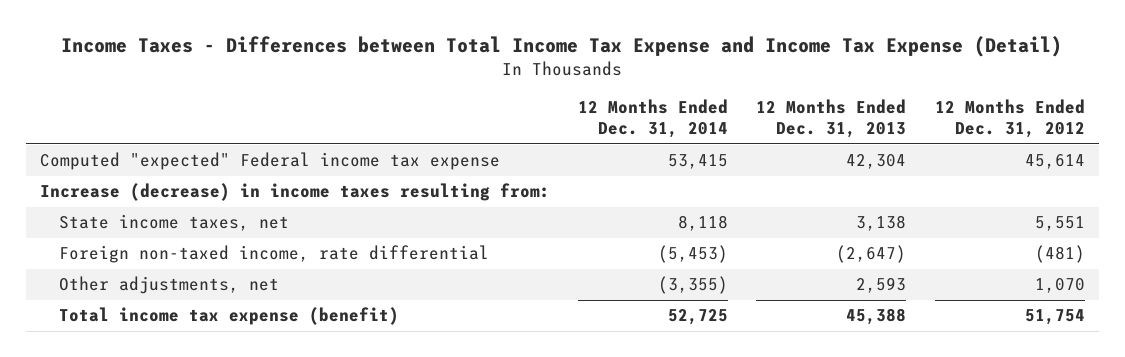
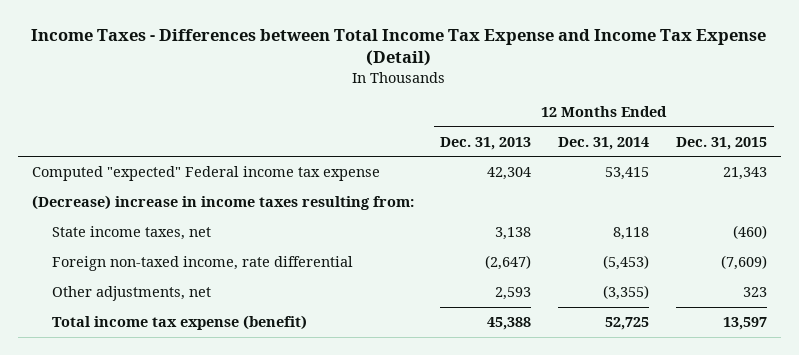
[934,98,1085,139] 12 Months Ended Dec. 31, 2012 -> none
none -> [676,136,768,150] Dec. 31, 2015
[40,183,551,202] Increase (decrease) in income taxes resulting from: -> [31,195,414,211] (Decrease) increase in income taxes resulting from:

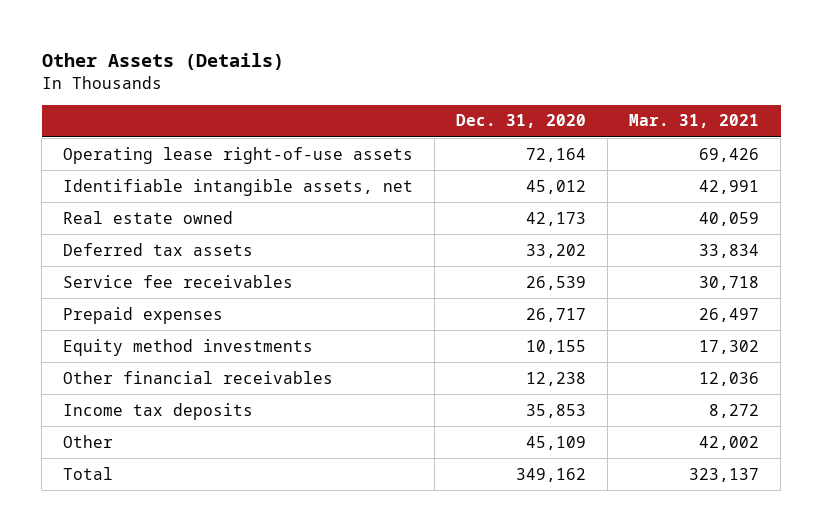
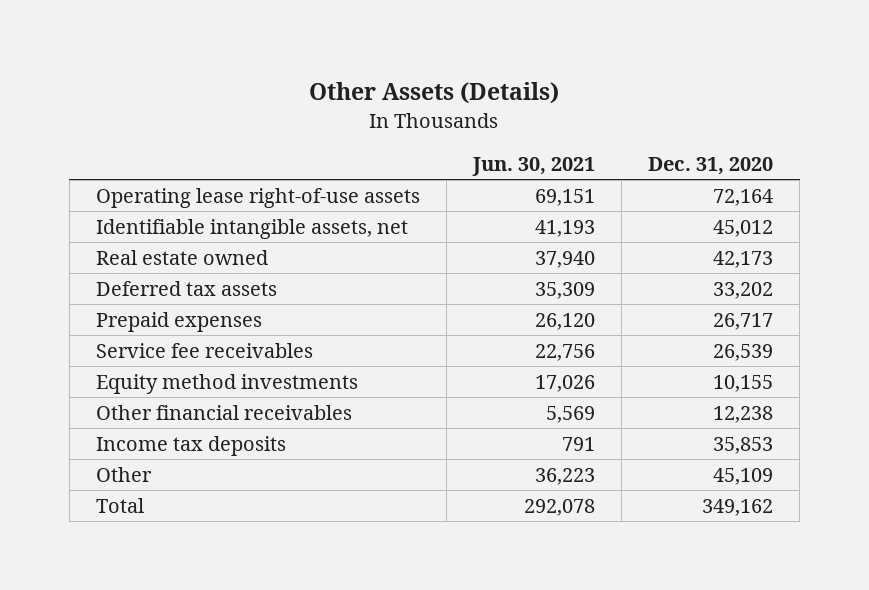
[629,114,760,129] Mar. 31, 2021 -> none
none -> [471,156,595,176] Jun. 30, 2021
[63,274,294,288] Service fee receivables -> [95,342,313,358] Service fee receivables

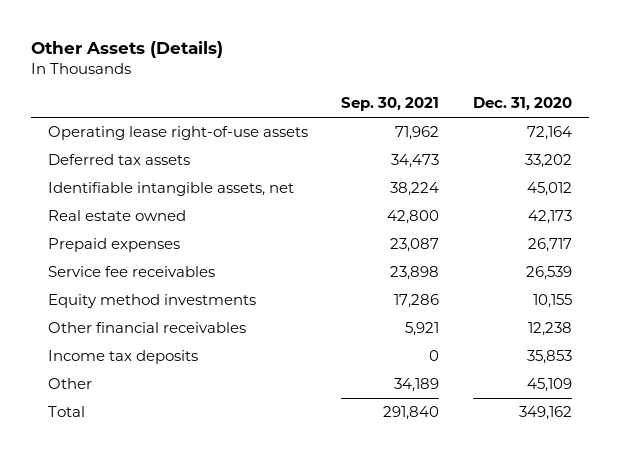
[471,156,595,176] Jun. 30, 2021 -> none
none -> [341,97,440,112] Sep. 30, 2021
[95,280,277,296] Deferred tax assets -> [47,154,190,166] Deferred tax assets

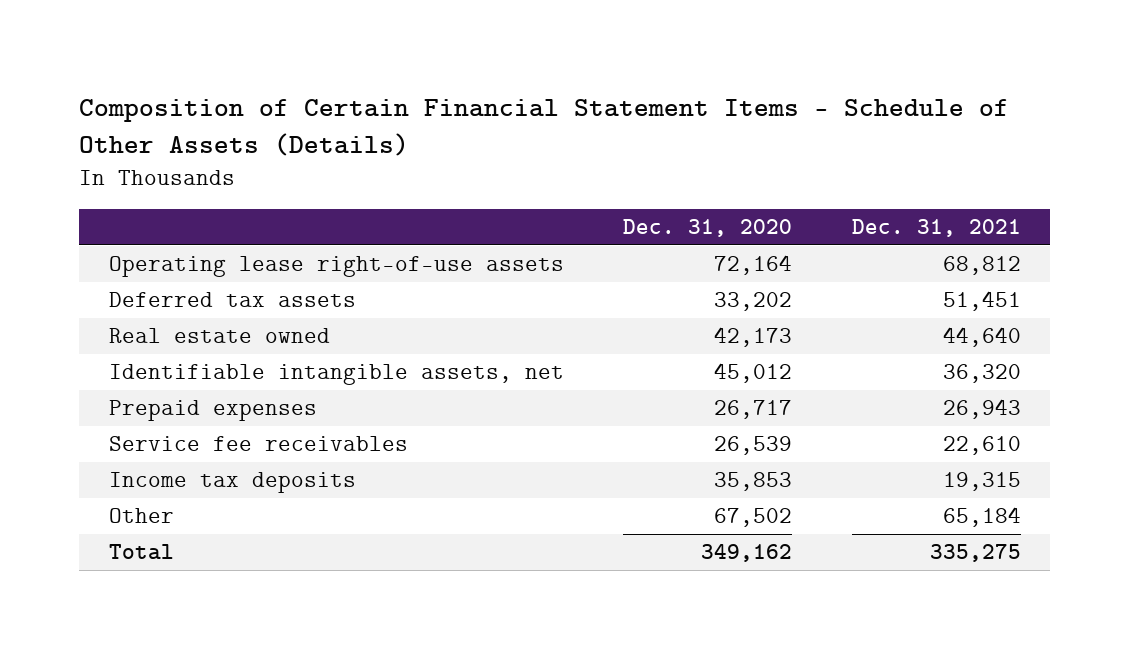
[31,41,224,59] Other Assets (Details) -> [79,99,1010,157] Composition of Certain Financial Statement Items - Schedule of Other Assets (Details)
[341,97,440,112] Sep. 30, 2021 -> none
none -> [851,219,1021,238] Dec. 31, 2021
[47,182,294,197] Identifiable intangible assets, net -> [108,364,564,386] Identifiable intangible assets, net
[47,294,256,309] Equity method investments -> none
[47,322,246,334] Other financial receivables -> none
[527,378,573,393] 45,109 -> [714,508,793,528] 67,502

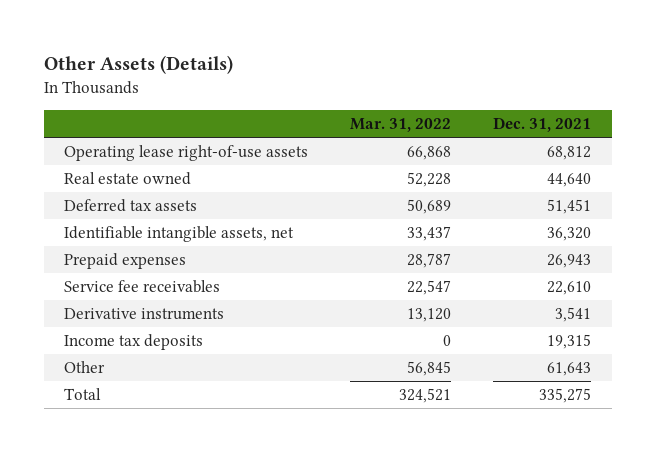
[79,99,1010,157] Composition of Certain Financial Statement Items - Schedule of Other Assets (Details) -> [43,54,233,74] Other Assets (Details)
[623,219,793,238] Dec. 31, 2020 -> none
none -> [350,117,452,132] Mar. 31, 2022
[108,292,356,308] Deferred tax assets -> [64,199,198,213] Deferred tax assets
none -> [64,308,225,321] Derivative instruments
[942,507,1021,528] 65,184 -> [546,362,591,377] 61,643

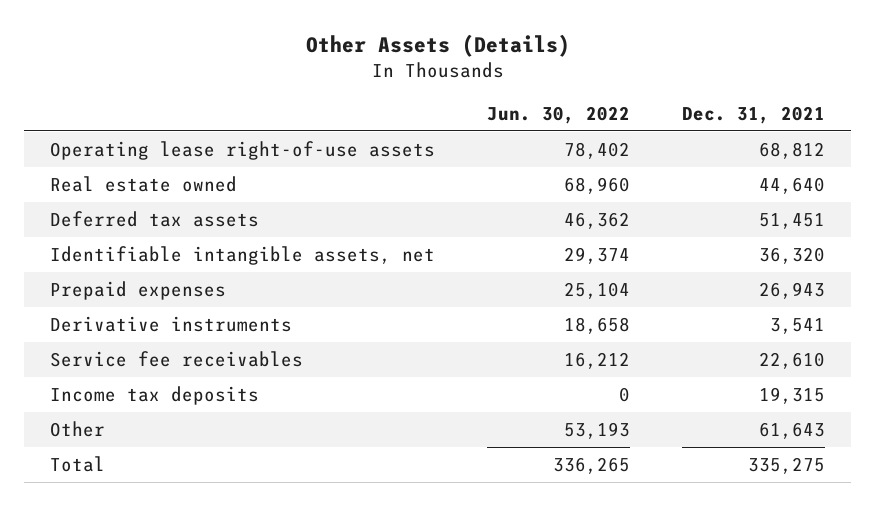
[350,117,452,132] Mar. 31, 2022 -> none
none -> [487,105,631,124] Jun. 30, 2022
[64,280,221,294] Service fee receivables -> [50,351,304,368] Service fee receivables

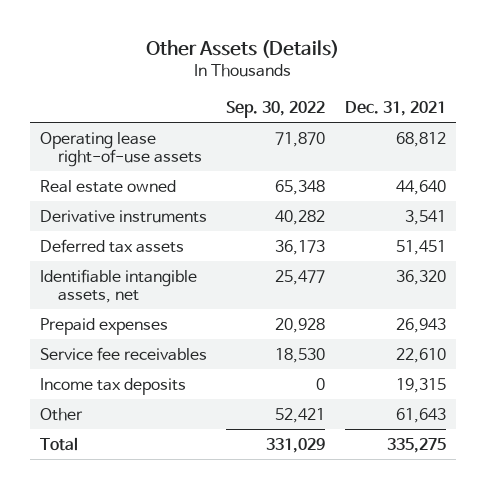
[487,105,631,124] Jun. 30, 2022 -> none
none -> [226,101,326,119] Sep. 30, 2022
[50,316,293,333] Derivative instruments -> [39,209,207,223] Derivative instruments

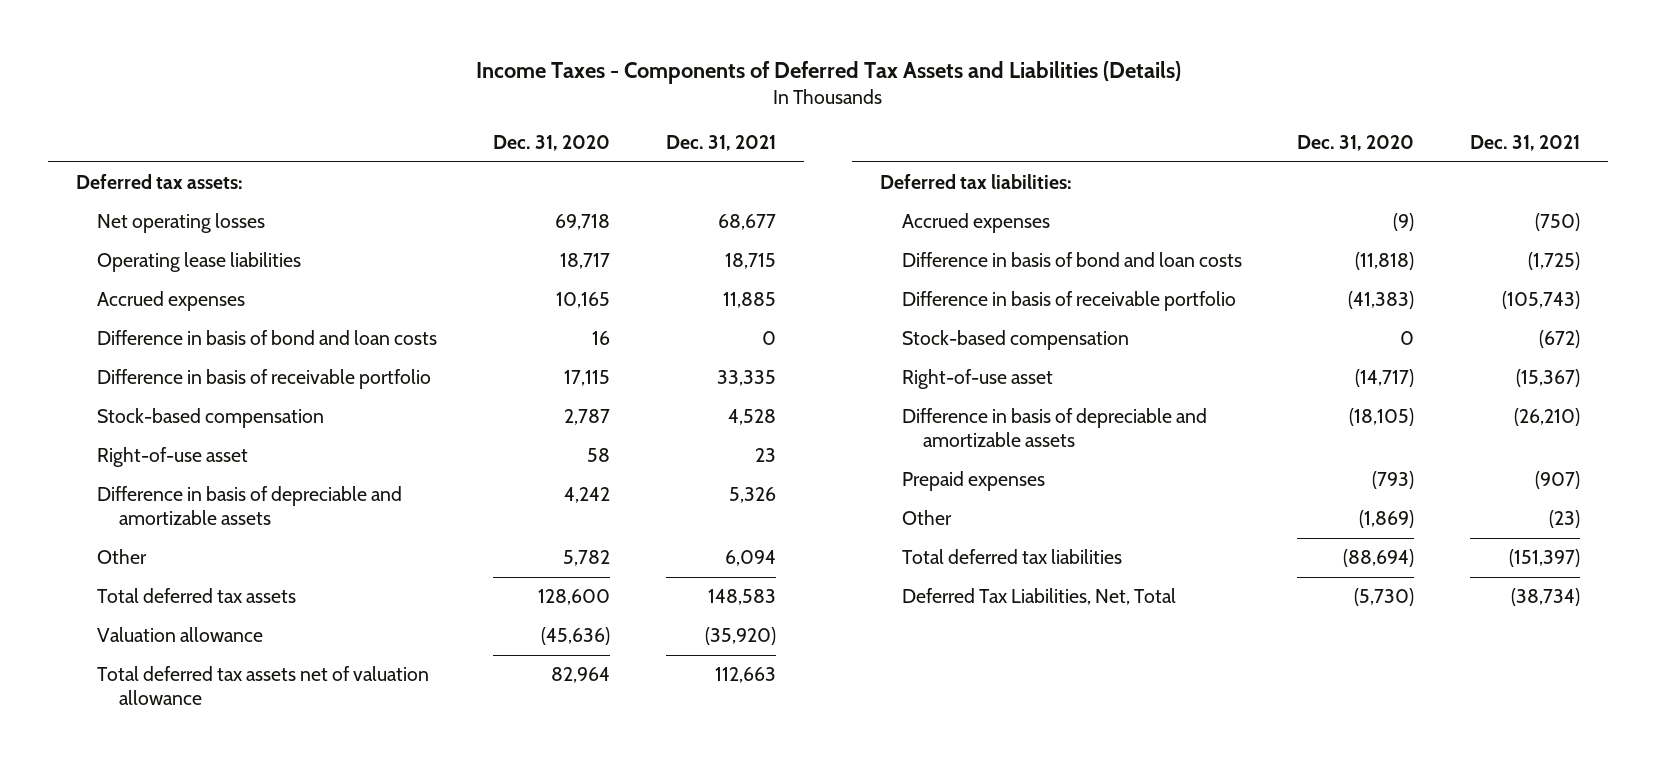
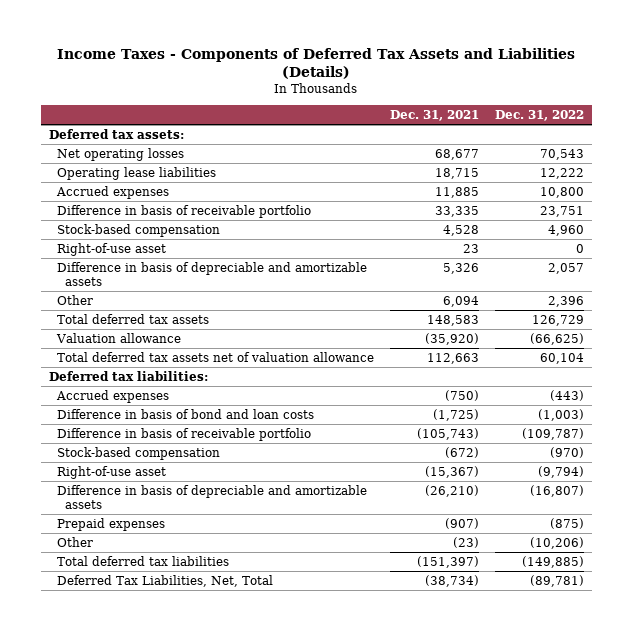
[493,135,611,152] Dec. 31, 2020 -> none
none -> [495,110,585,122] Dec. 31, 2022
[97,330,438,346] Difference in basis of bond and loan costs -> none

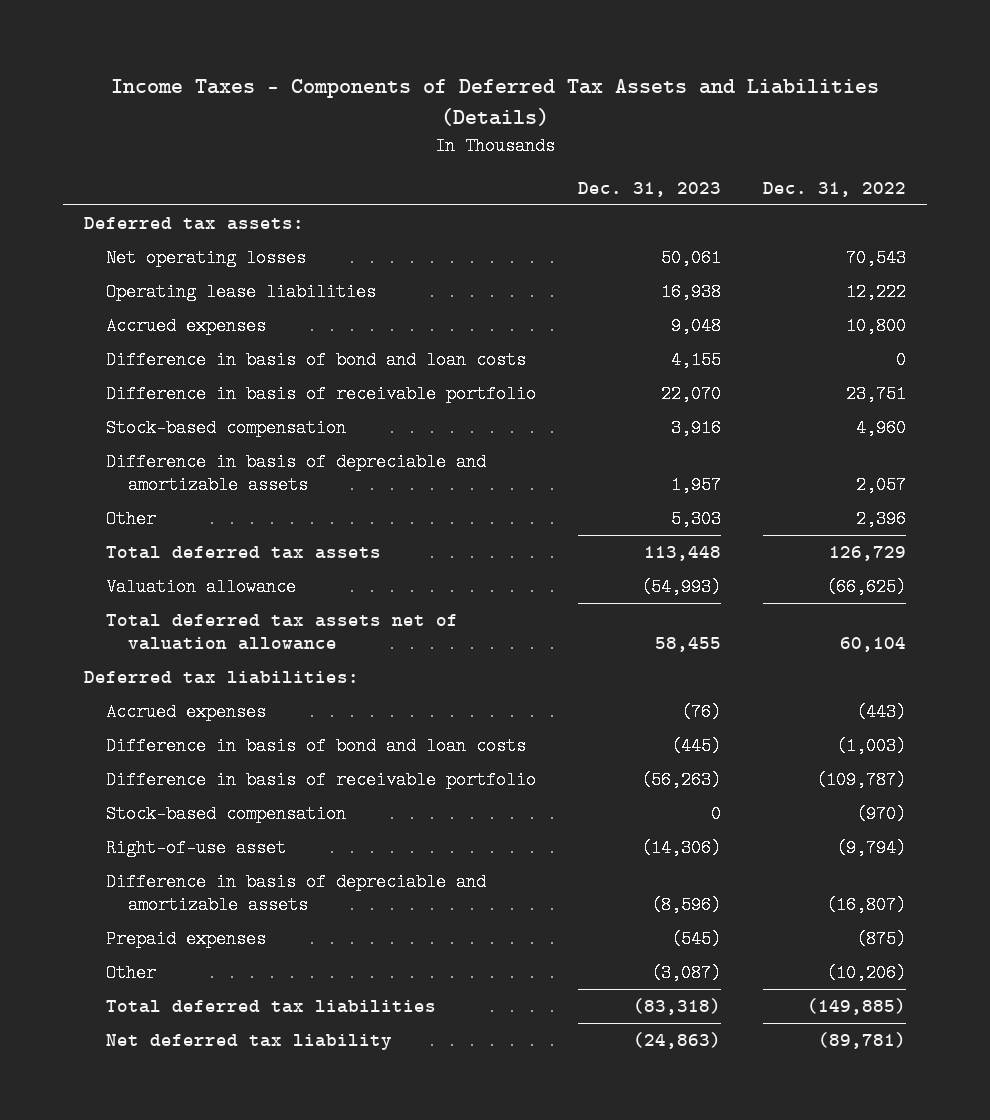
[390,110,480,122] Dec. 31, 2021 -> none
none -> [577,181,721,197] Dec. 31, 2023
none -> [105,350,526,369] Difference in basis of bond and loan costs
[57,242,167,256] Right-of-use asset -> none
[57,574,274,587] Deferred Tax Liabilities, Net, Total -> [105,1033,392,1050] Net deferred tax liability

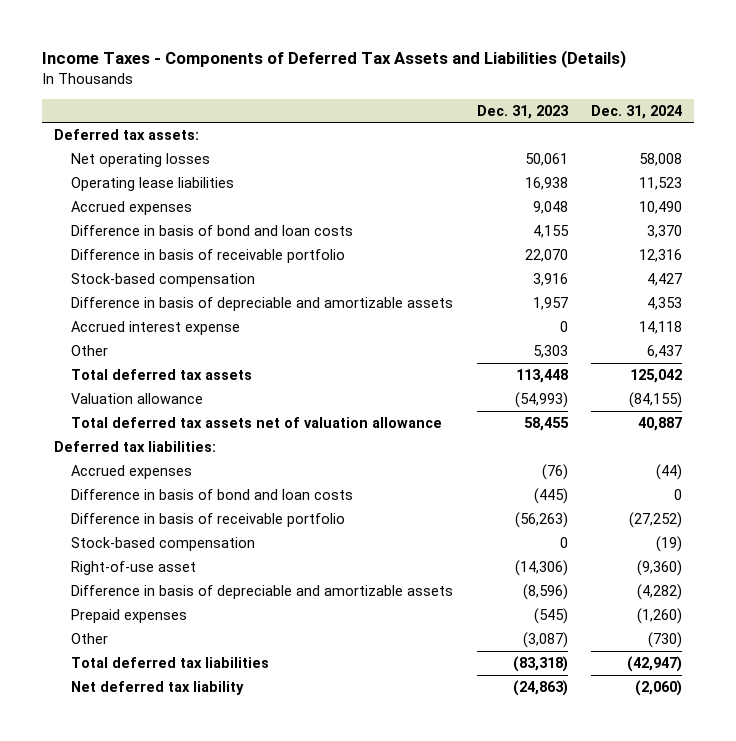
[762,181,906,197] Dec. 31, 2022 -> none
none -> [591,104,683,119] Dec. 31, 2024
none -> [71,321,241,336] Accrued interest expense

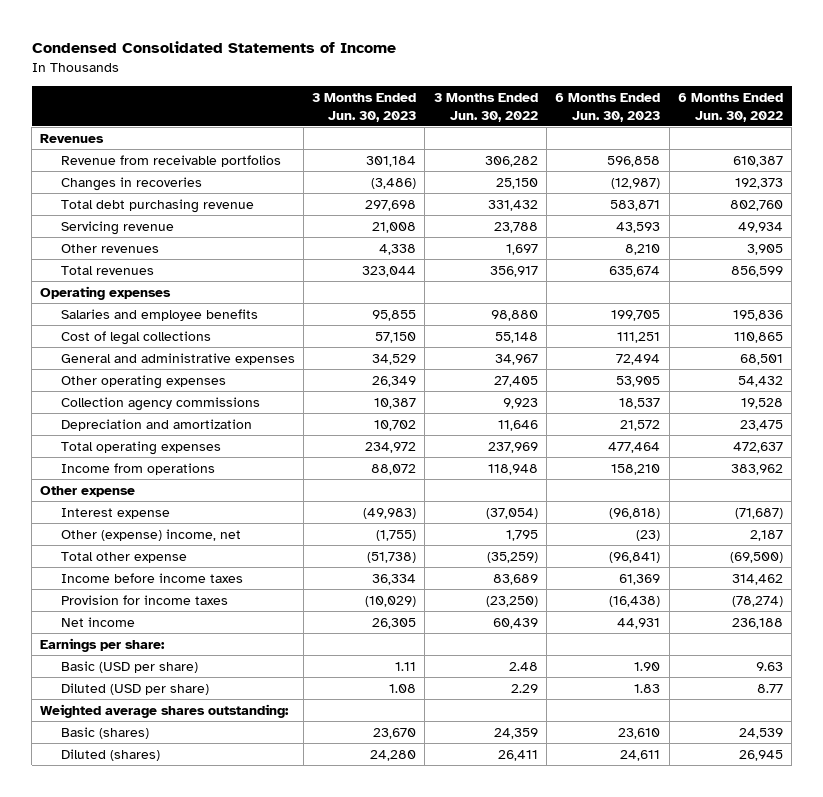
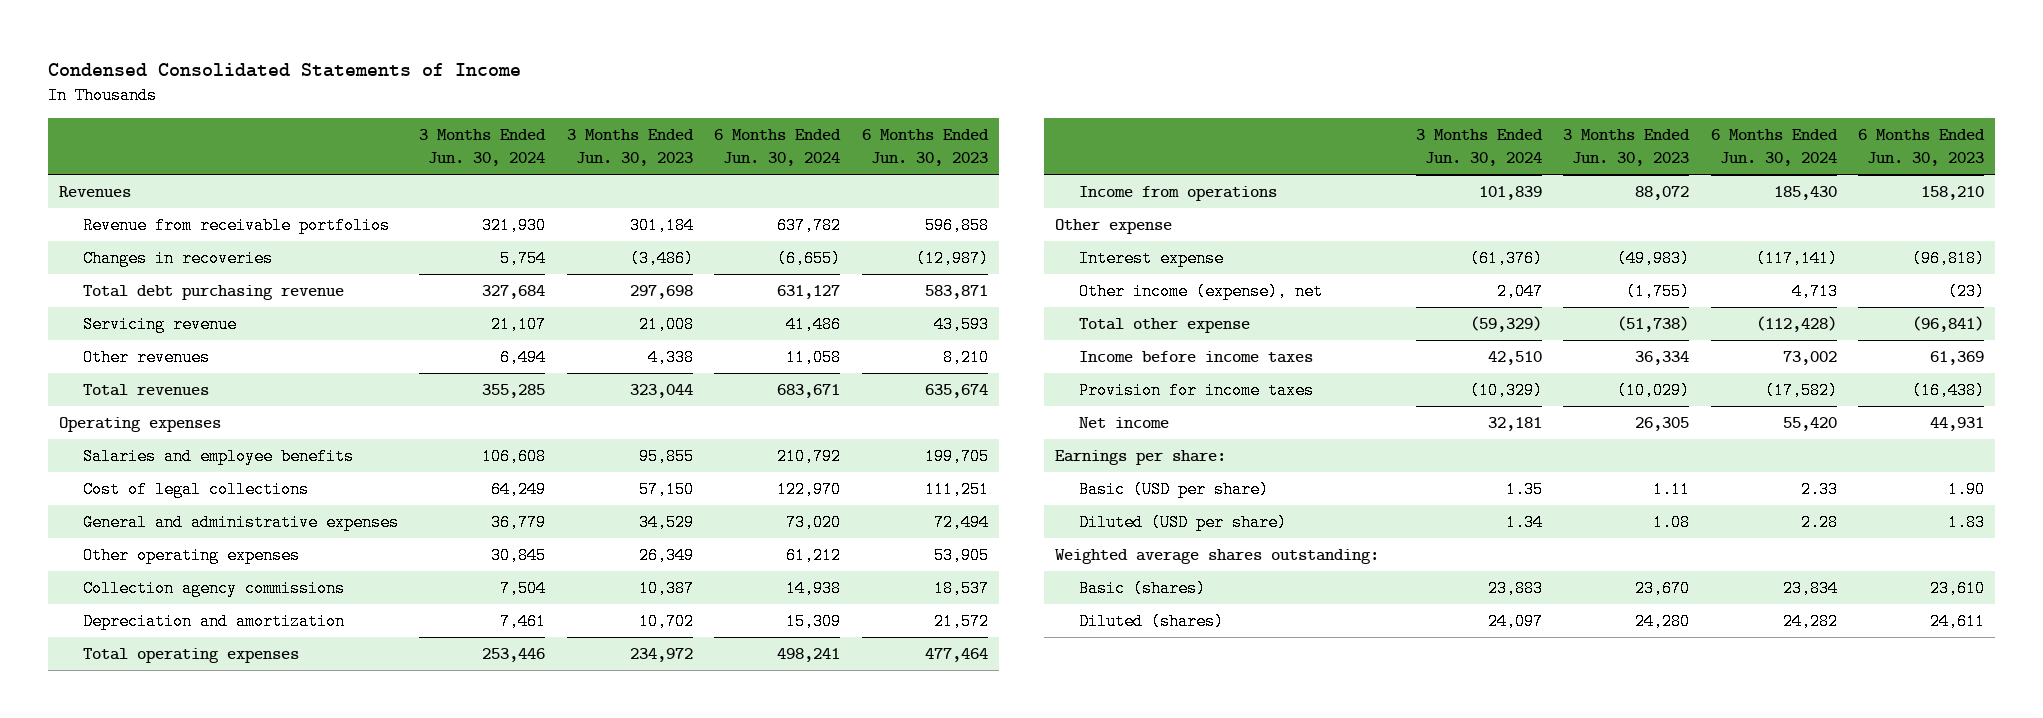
[433,92,538,122] 3 Months Ended Jun. 30, 2022 -> none
[677,92,783,122] 6 Months Ended Jun. 30, 2022 -> none
none -> [419,129,547,167] 3 Months Ended Jun. 30, 2024
none -> [714,129,842,167] 6 Months Ended Jun. 30, 2024
[60,528,241,541] Other (expense) income, net -> [1079,282,1324,300] Other income (expense), net

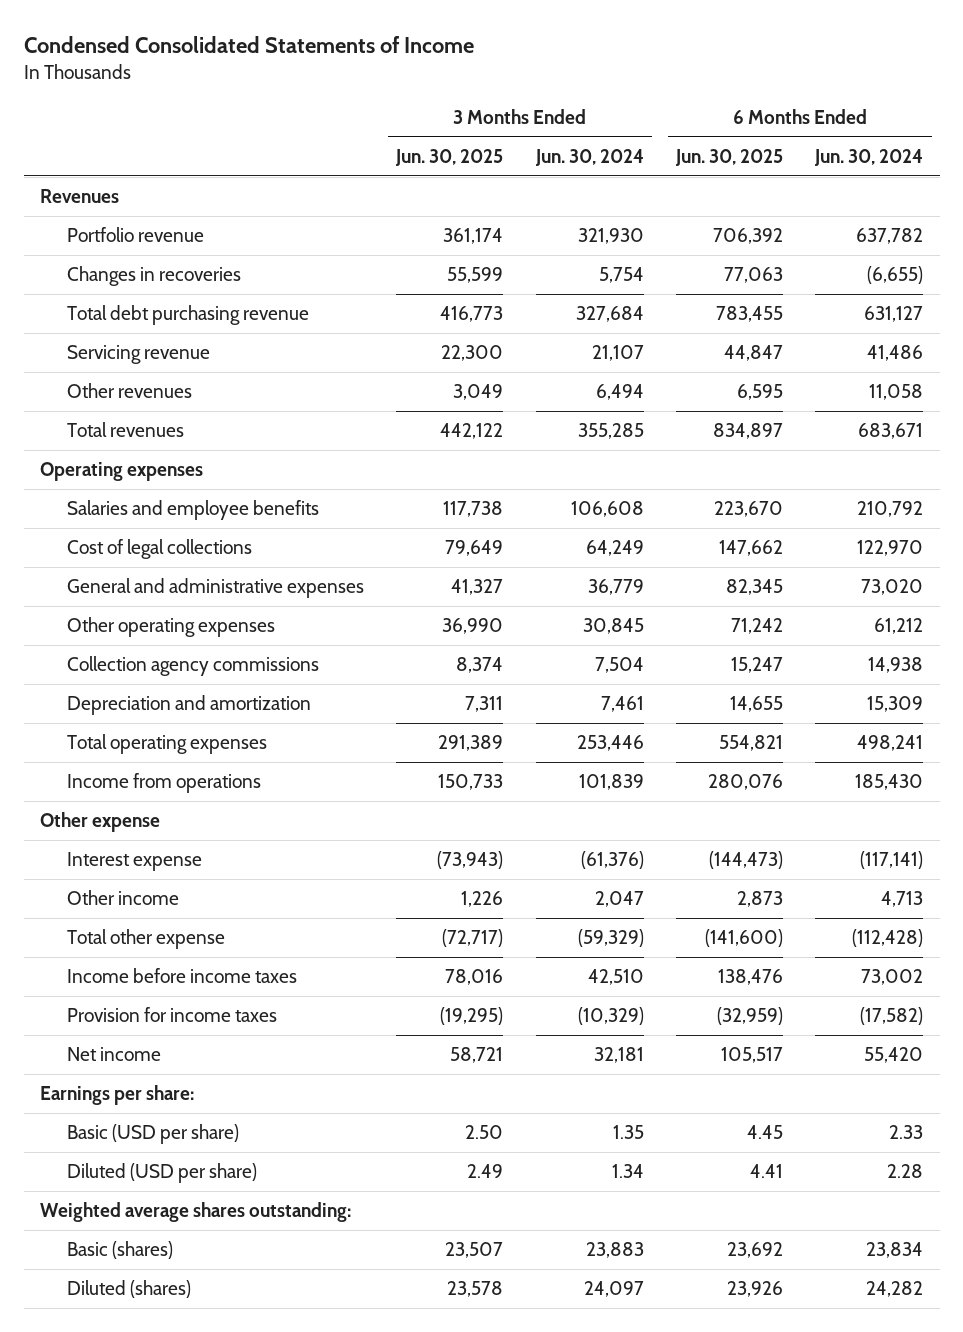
[566,129,694,167] 3 Months Ended Jun. 30, 2023 -> none
[861,129,989,167] 6 Months Ended Jun. 30, 2023 -> none
none -> [395,149,504,167] Jun. 30, 2025
none -> [675,149,784,167] Jun. 30, 2025
[82,216,390,234] Revenue from receivable portfolios -> [66,227,204,243] Portfolio revenue
[1079,282,1324,300] Other income (expense), net -> [66,890,179,906] Other income

